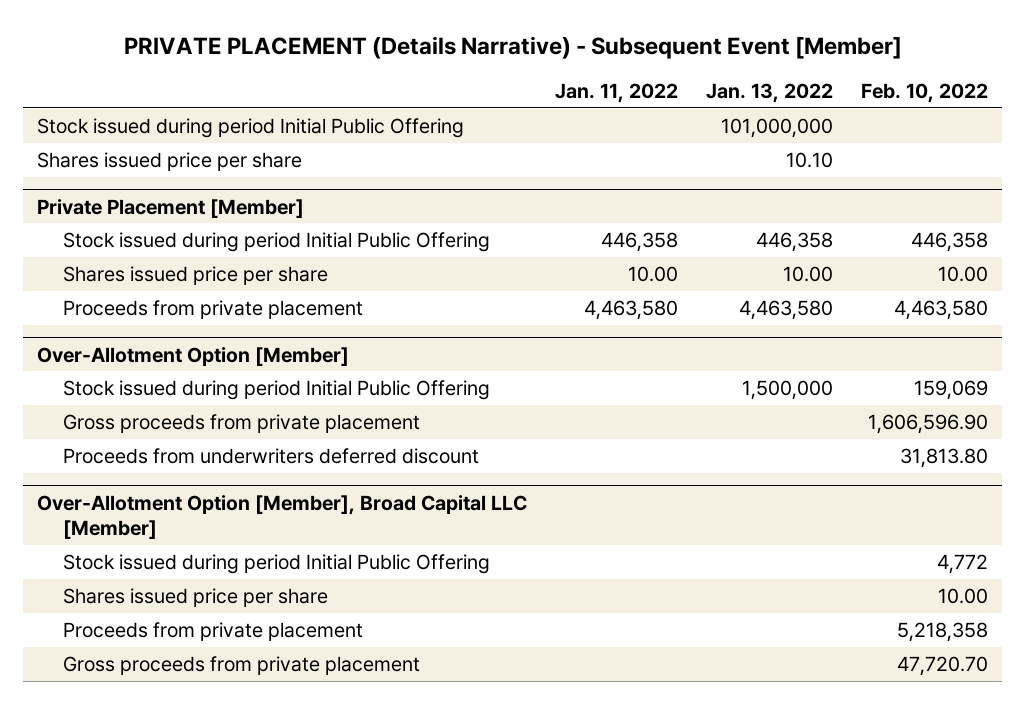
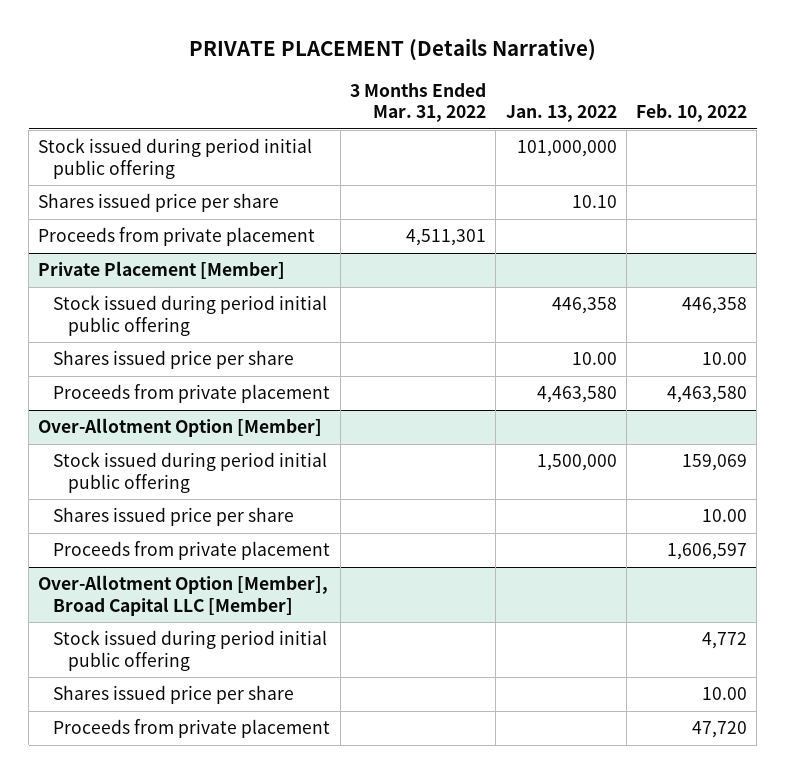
[123,36,902,60] PRIVATE PLACEMENT (Details Narrative) - Subsequent Event [Member] -> [188,38,596,62] PRIVATE PLACEMENT (Details Narrative)
[555,83,679,104] Jan. 11, 2022 -> none
none -> [349,83,486,123] 3 Months Ended Mar. 31, 2022
[37,118,465,139] Stock issued during period Initial Public Offering -> [38,138,313,179] Stock issued during period initial public offering
none -> [38,227,316,247] Proceeds from private placement
[62,232,490,253] Stock issued during period Initial Public Offering -> [53,295,328,336] Stock issued during period initial public offering
[62,448,479,465] Proceeds from underwriters deferred discount -> none
[62,380,490,401] Stock issued during period Initial Public Offering -> [53,452,328,493] Stock issued during period initial public offering
none -> [53,507,295,527] Shares issued price per share
[62,414,420,434] Gross proceeds from private placement -> [53,541,331,561] Proceeds from private placement
[868,414,989,435] 1,606,596.90 -> [667,543,748,561] 1,606,597
[62,554,490,575] Stock issued during period Initial Public Offering -> [53,630,328,671] Stock issued during period initial public offering
[62,656,420,676] Gross proceeds from private placement -> none
[897,622,989,643] 5,218,358 -> [692,721,748,739] 47,720

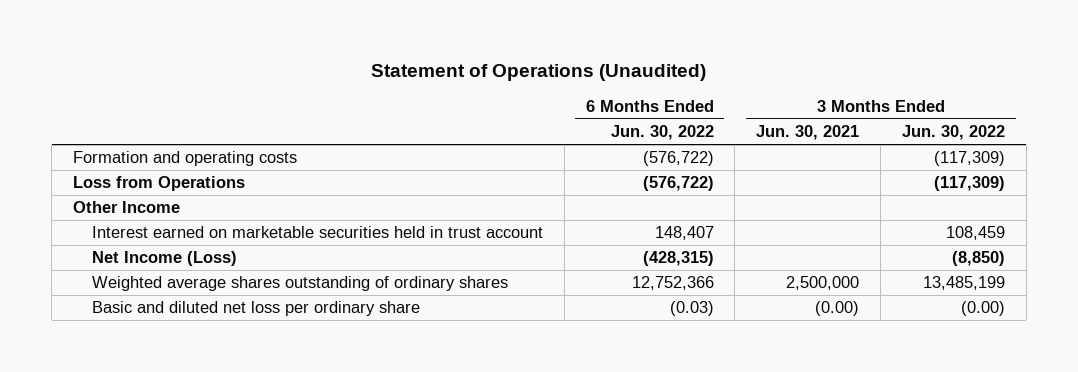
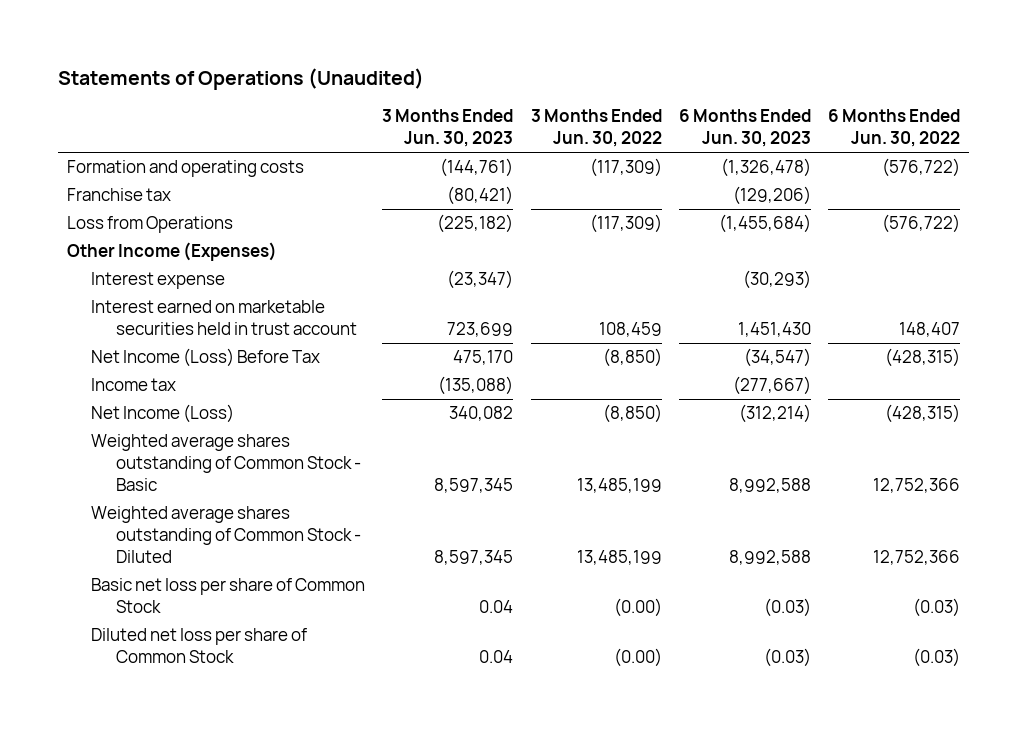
[370,63,706,81] Statement of Operations (Unaudited) -> [58,67,425,90] Statements of Operations (Unaudited)
[756,125,860,141] Jun. 30, 2021 -> none
none -> [382,109,514,148] 3 Months Ended Jun. 30, 2023
none -> [678,109,811,148] 6 Months Ended Jun. 30, 2023
none -> [66,188,171,202] Franchise tax
[72,201,180,214] Other Income -> [66,242,277,262] Other Income (Expenses)
none -> [91,272,226,290] Interest expense
none -> [91,348,321,368] Net Income (Loss) Before Tax
none -> [91,378,177,392] Income tax
[91,276,508,292] Weighted average shares outstanding of ordinary shares -> [91,434,361,492] Weighted average shares outstanding of Common Stock - Basic
none -> [91,506,361,564] Weighted average shares outstanding of Common Stock - Diluted
[91,301,420,317] Basic and diluted net loss per ordinary share -> [91,578,366,614] Basic net loss per share of Common Stock
none -> [91,628,308,664] Diluted net loss per share of Common Stock

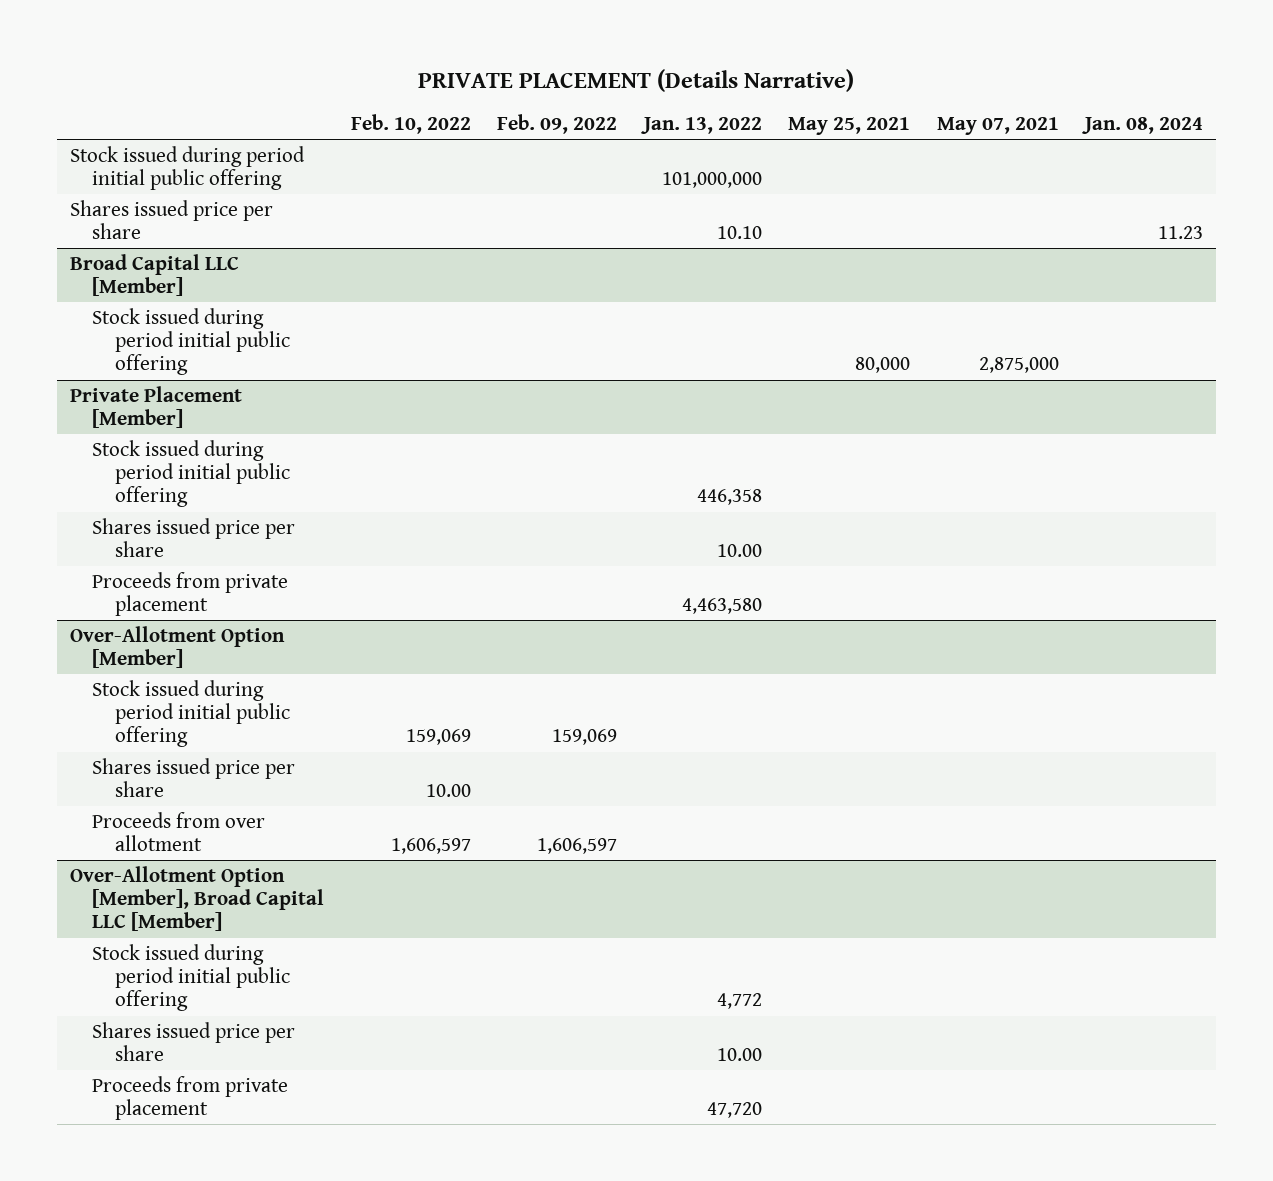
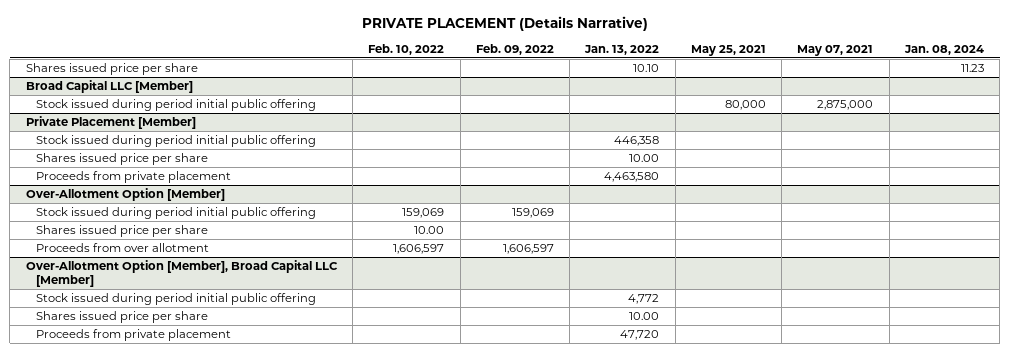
[69,145,305,191] Stock issued during period initial public offering -> none

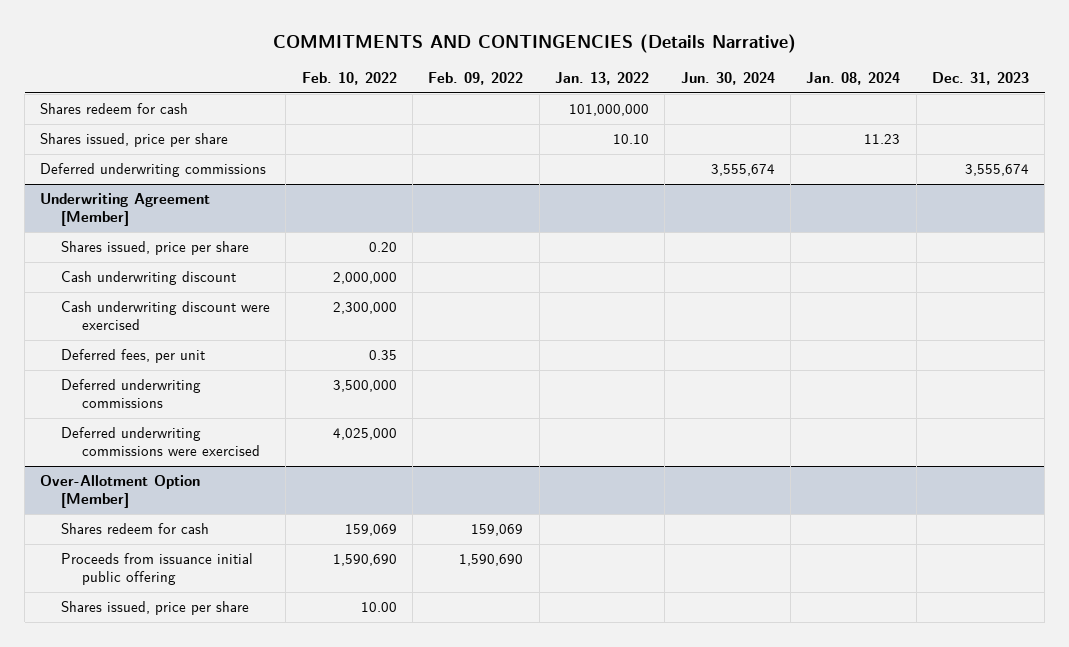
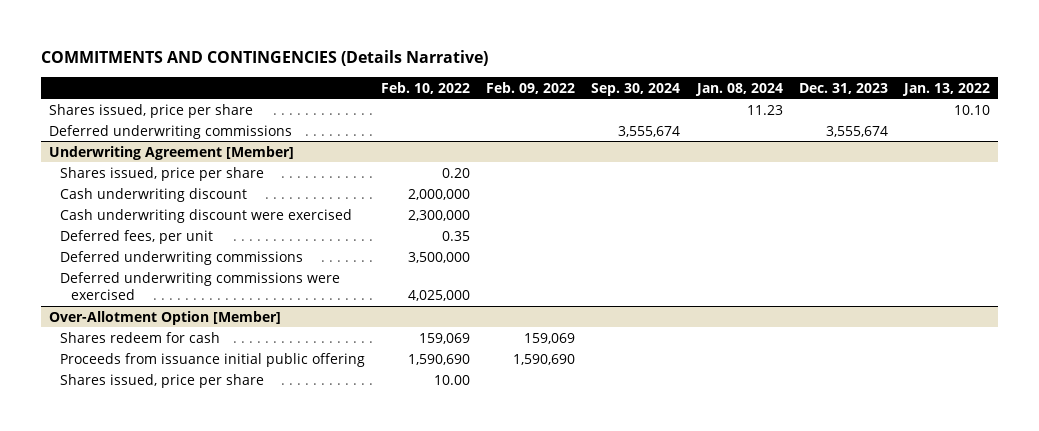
[680,72,775,86] Jun. 30, 2024 -> none
none -> [591,82,681,96] Sep. 30, 2024
[40,103,189,115] Shares redeem for cash -> none

